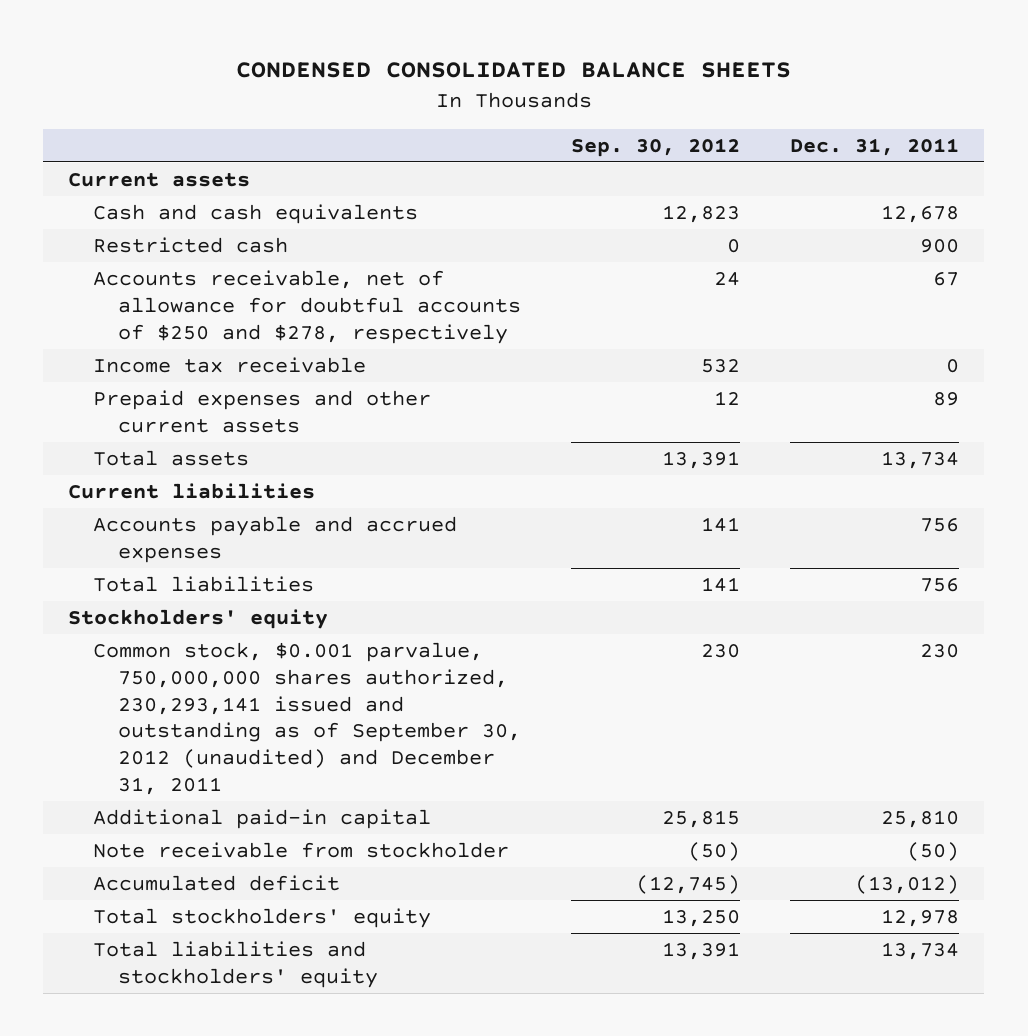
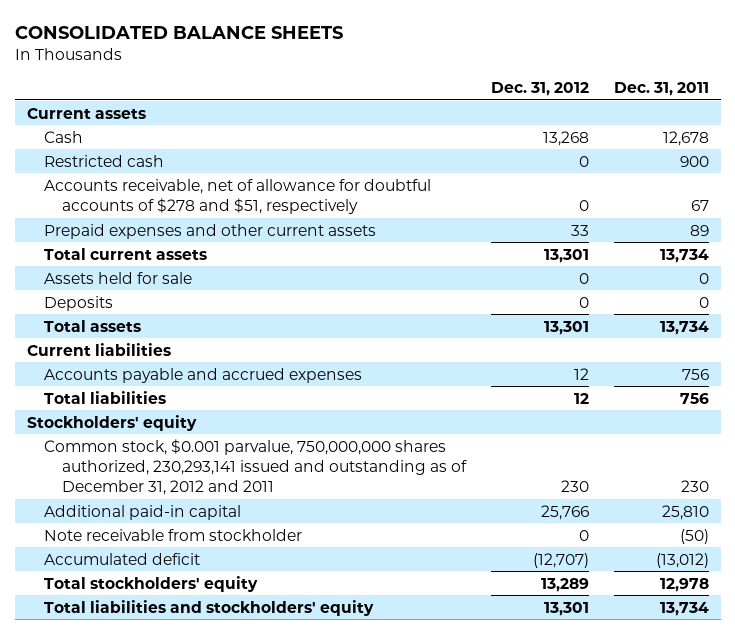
[235,62,791,79] CONDENSED CONSOLIDATED BALANCE SHEETS -> [14,25,343,39] CONSOLIDATED BALANCE SHEETS
[571,137,741,157] Sep. 30, 2012 -> none
none -> [490,81,589,96] Dec. 31, 2012
[93,203,419,224] Cash and cash equivalents -> [44,130,84,143] Cash
[93,356,367,373] Income tax receivable -> none
[93,269,522,344] Accounts receivable, net of allowance for doubtful accounts of $250 and $278, respectively -> [44,178,432,214] Accounts receivable, net of allowance for doubtful accounts of $278 and $51, respectively
none -> [44,247,208,260] Total current assets
none -> [44,271,193,284] Assets held for sale
none -> [44,295,114,311] Deposits
[93,641,522,796] Common stock, $0.001 parvalue, 750,000,000 shares authorized, 230,293,141 issued and outstanding as of September 30, 2012 (unaudited) and December 31, 2011 -> [44,438,467,495] Common stock, $0.001 parvalue, 750,000,000 shares authorized, 230,293,141 issued and outstanding as of December 31, 2012 and 2011

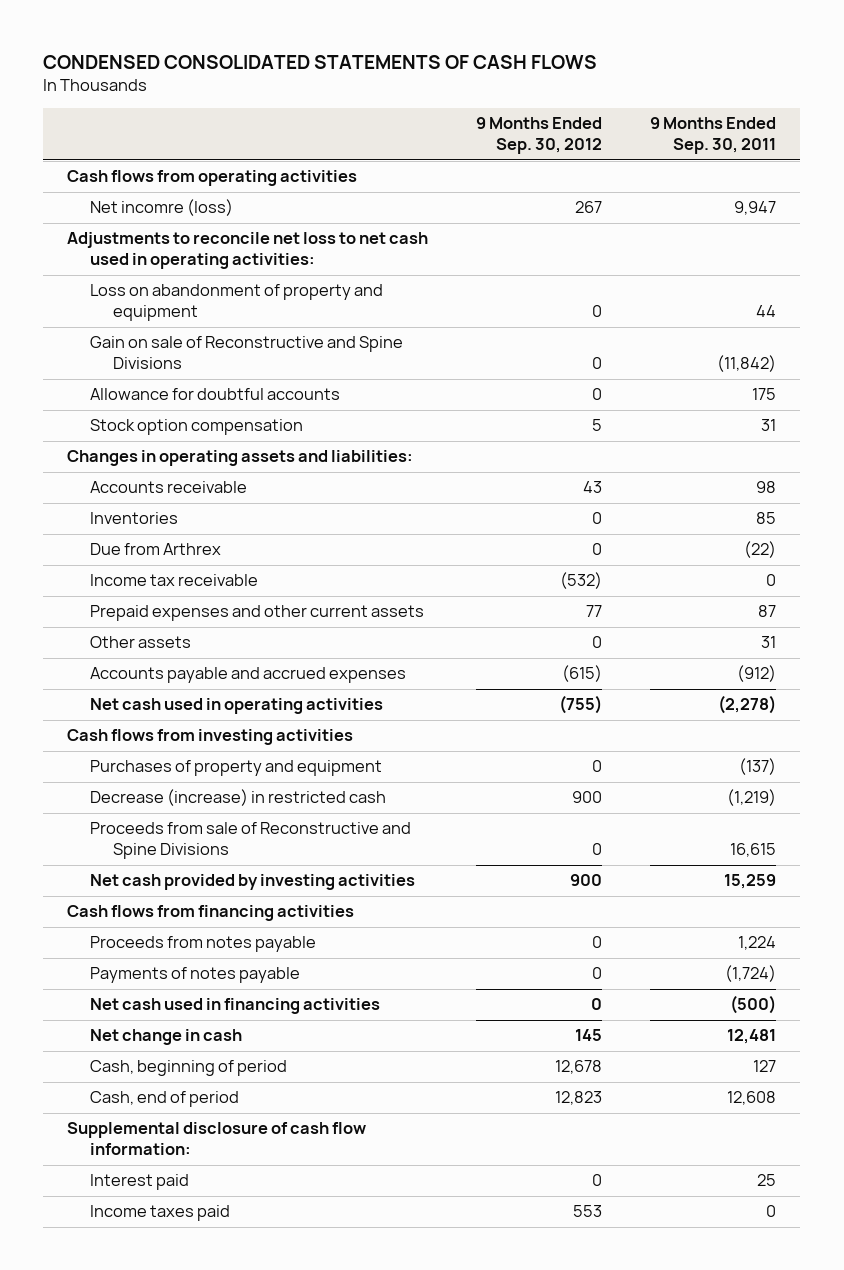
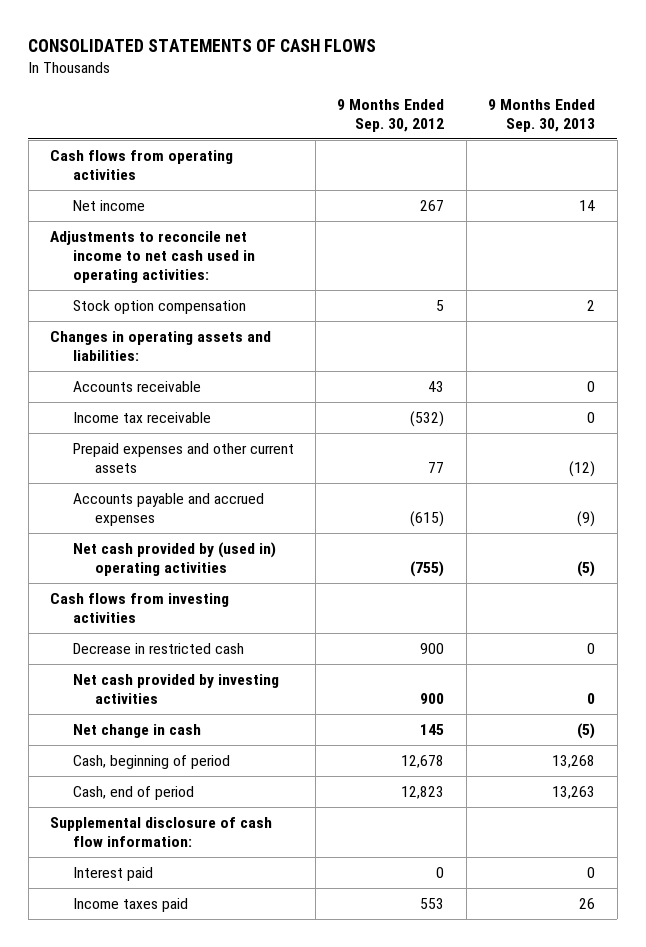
[43,55,598,70] CONDENSED CONSOLIDATED STATEMENTS OF CASH FLOWS -> [28,39,377,53] CONSOLIDATED STATEMENTS OF CASH FLOWS
[650,117,777,155] 9 Months Ended Sep. 30, 2011 -> none
none -> [488,98,596,132] 9 Months Ended Sep. 30, 2013
[89,284,383,322] Loss on abandonment of property and equipment -> none
[89,336,403,370] Gain on sale of Reconstructive and Spine Divisions -> none
[89,388,340,401] Allowance for doubtful accounts -> none
[89,199,233,217] Net incomre (loss) -> [72,200,145,212] Net income
[67,232,429,270] Adjustments to reconcile net loss to net cash used in operating activities: -> [50,231,255,284] Adjustments to reconcile net income to net cash used in operating activities:
[89,512,178,525] Inventories -> none
[89,543,221,556] Due from Arthrex -> none
[89,636,191,649] Other assets -> none
[89,698,383,715] Net cash used in operating activities -> [72,542,276,577] Net cash provided by (used in) operating activities
[89,760,382,777] Purchases of property and equipment -> none
[89,822,411,860] Proceeds from sale of Reconstructive and Spine Divisions -> none
[89,789,386,807] Decrease (increase) in restricted cash -> [72,643,244,655] Decrease in restricted cash
[67,905,355,922] Cash flows from financing activities -> none
[89,936,316,953] Proceeds from notes payable -> none
[89,967,300,984] Payments of notes payable -> none
[89,998,380,1015] Net cash used in financing activities -> none

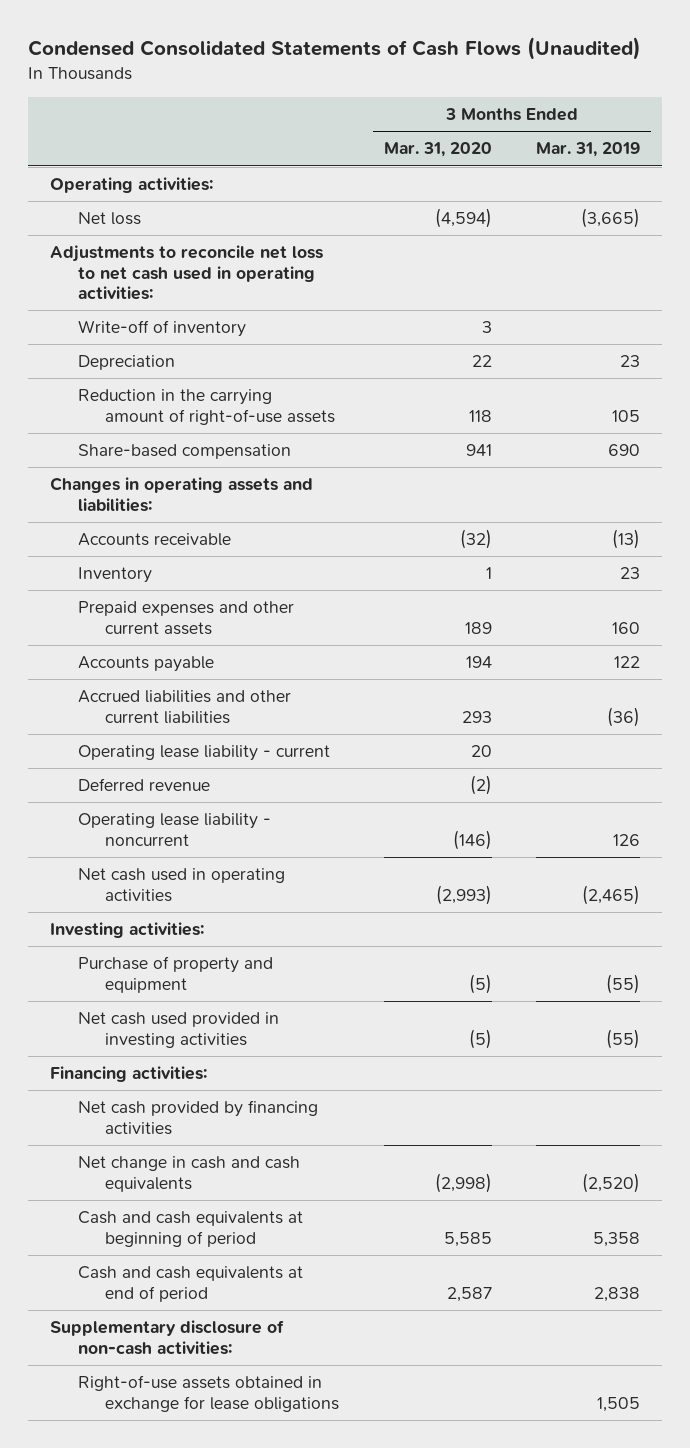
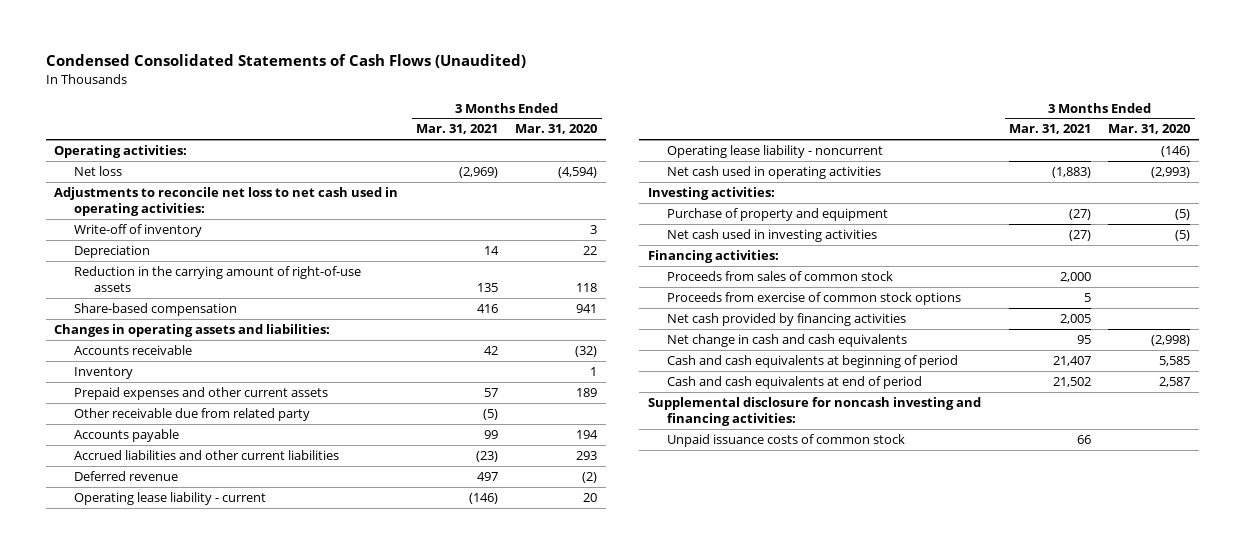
[535,142,640,158] Mar. 31, 2019 -> none
none -> [415,124,498,135] Mar. 31, 2021
none -> [74,408,311,422] Other receivable due from related party
[77,745,330,762] Operating lease liability - current -> [74,492,267,506] Operating lease liability - current
[77,1012,279,1048] Net cash used provided in investing activities -> [667,229,878,243] Net cash used in investing activities
none -> [667,271,894,282] Proceeds from sales of common stock
none -> [667,292,962,306] Proceeds from exercise of common stock options
[50,1320,285,1355] Supplementary disclosure of non-cash activities: -> none
[77,1375,340,1412] Right-of-use assets obtained in exchange for lease obligations -> none
none -> [647,397,981,427] Supplemental disclosure for noncash investing and financing activities:
none -> [667,434,906,448] Unpaid issuance costs of common stock

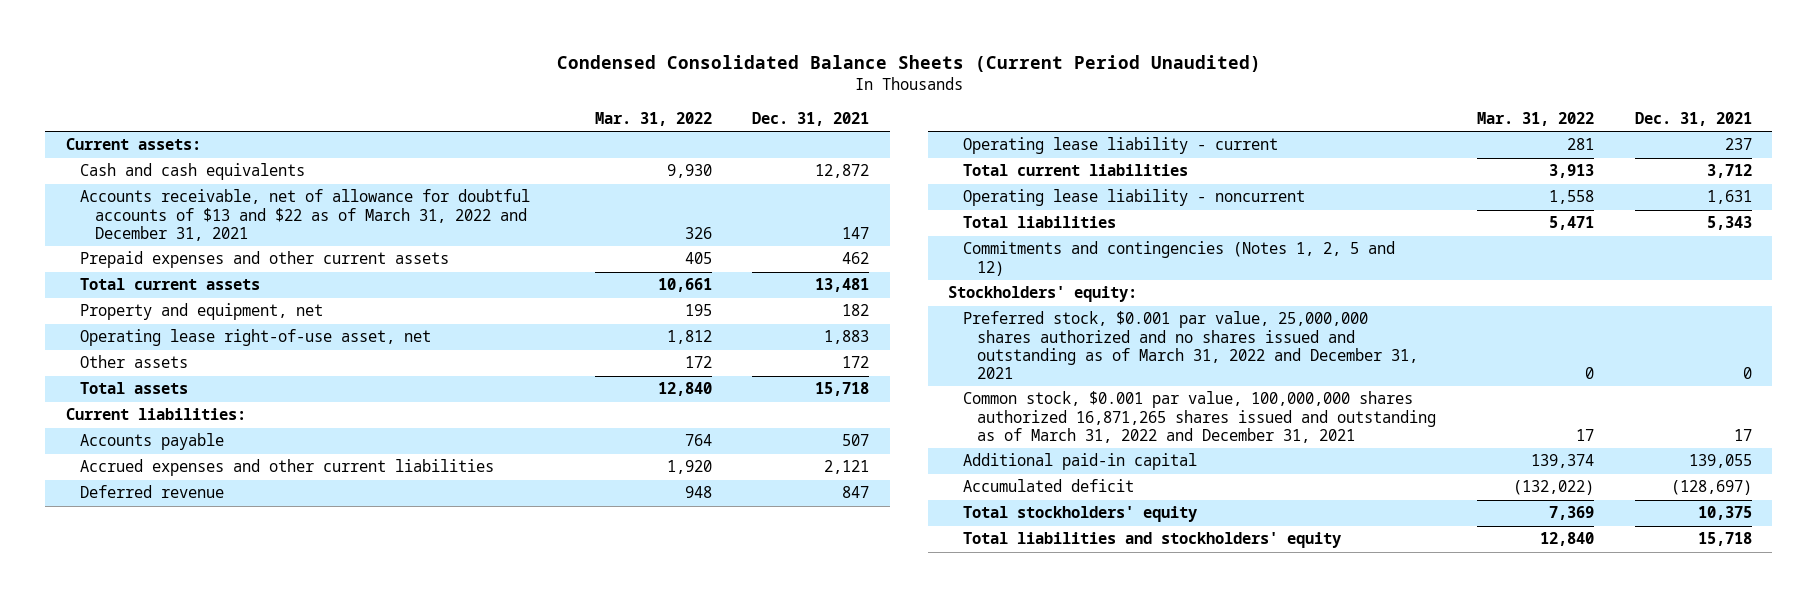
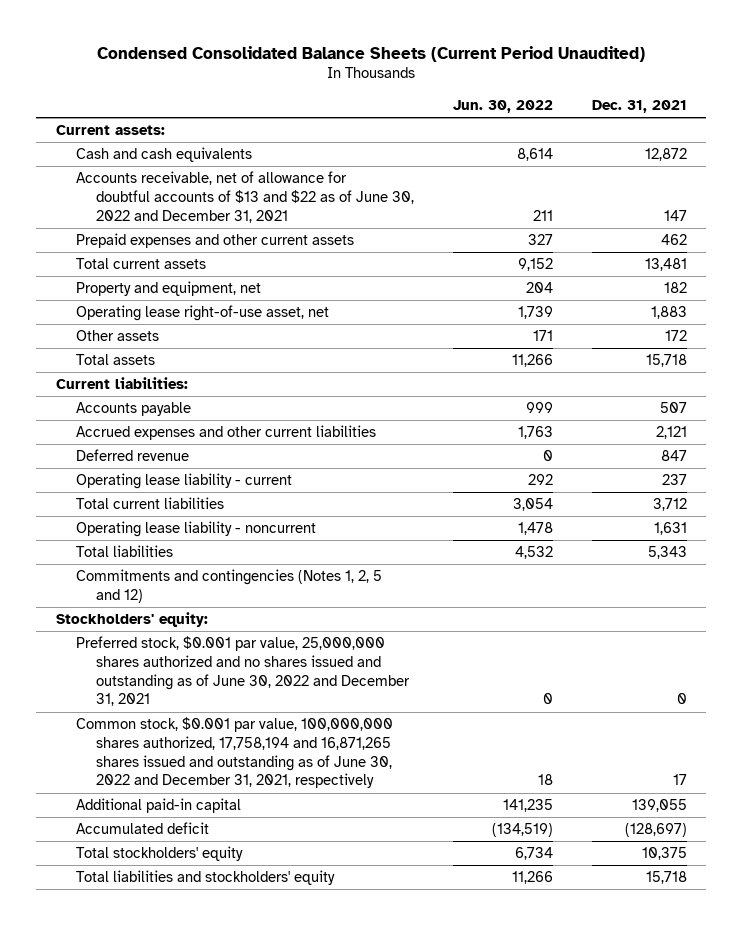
[594,111,712,126] Mar. 31, 2022 -> none
none -> [452,100,553,114] Jun. 30, 2022
[80,189,531,241] Accounts receivable, net of allowance for doubtful accounts of $13 and $22 as of March 31, 2022 and December 31, 2021 -> [75,171,414,223] Accounts receivable, net of allowance for doubtful accounts of $13 and $22 as of June 30, 2022 and December 31, 2021
[962,311,1419,379] Preferred stock, $0.001 par value, 25,000,000 shares authorized and no shares issued and outstanding as of March 31, 2022 and December 31, 2021 -> [75,636,410,707] Preferred stock, $0.001 par value, 25,000,000 shares authorized and no shares issued and outstanding as of June 30, 2022 and December 31, 2021
[962,391,1437,443] Common stock, $0.001 par value, 100,000,000 shares authorized 16,871,265 shares issued and outstanding as of March 31, 2022 and December 31, 2021 -> [75,717,393,789] Common stock, $0.001 par value, 100,000,000 shares authorized, 17,758,194 and 16,871,265 shares issued and outstanding as of June 30, 2022 and December 31, 2021, respectively

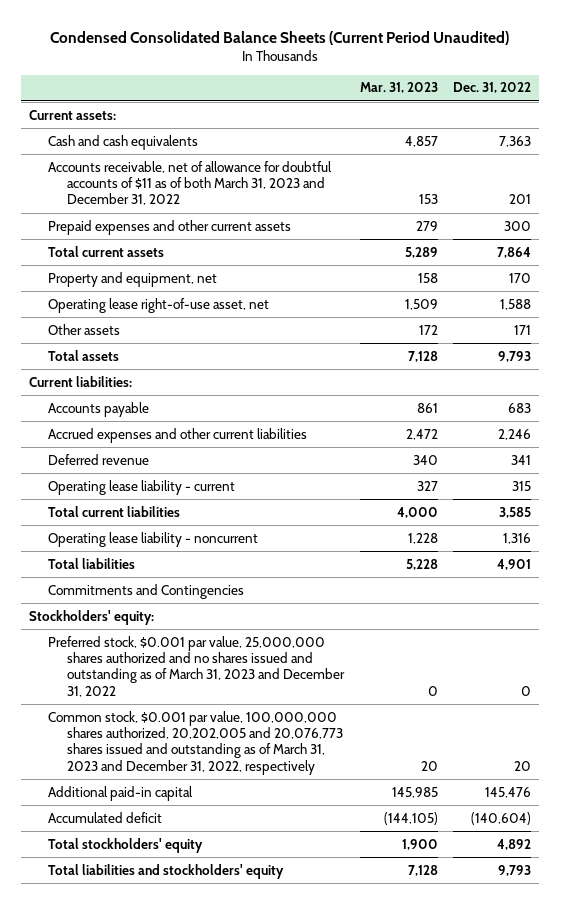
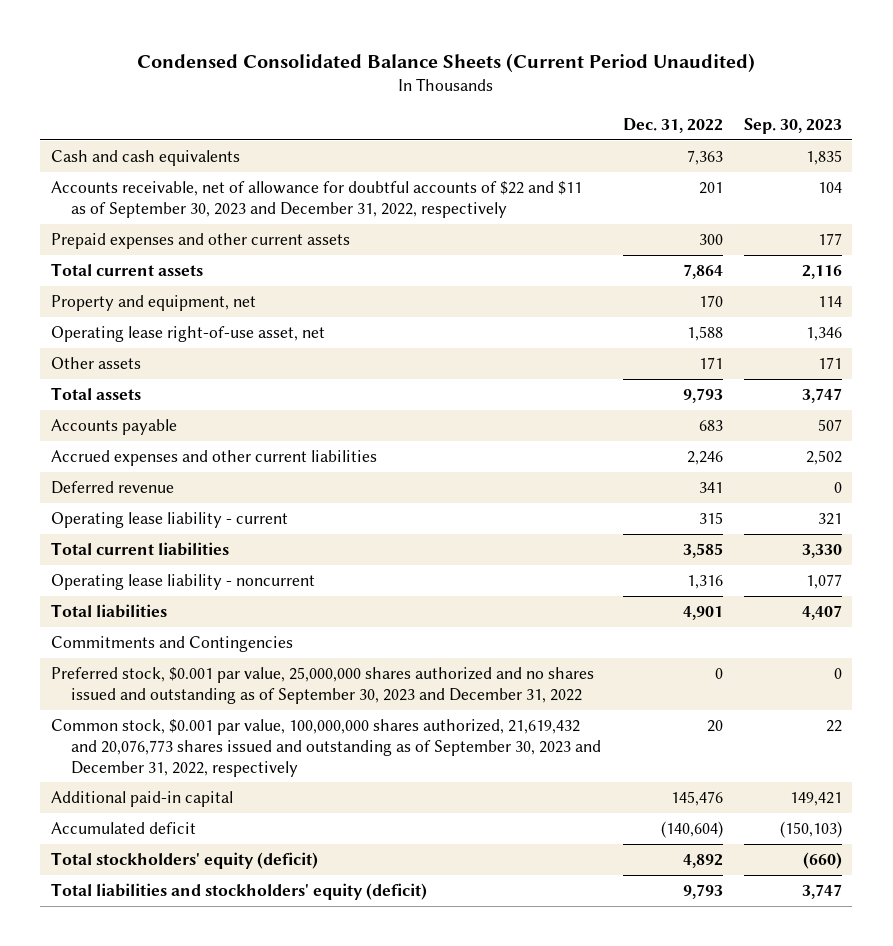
[359,82,438,94] Mar. 31, 2023 -> none
none -> [743,117,842,134] Sep. 30, 2023
[29,109,117,120] Current assets: -> none
[48,160,333,206] Accounts receivable, net of allowance for doubtful accounts of $11 as of both March 31, 2023 and December 31, 2022 -> [51,181,583,218] Accounts receivable, net of allowance for doubtful accounts of $22 and $11 as of September 30, 2023 and December 31, 2022, respectively
[29,375,133,387] Current liabilities: -> none
[29,609,155,625] Stockholders' equity: -> none
[48,635,345,697] Preferred stock, $0.001 par value, 25,000,000 shares authorized and no shares issued and outstanding as of March 31, 2023 and December 31, 2022 -> [51,667,595,704] Preferred stock, $0.001 par value, 25,000,000 shares authorized and no shares issued and outstanding as of September 30, 2023 and December 31, 2022
[48,710,343,775] Common stock, $0.001 par value, 100,000,000 shares authorized, 20,202,005 and 20,076,773 shares issued and outstanding as of March 31, 2023 and December 31, 2022, respectively -> [51,719,602,777] Common stock, $0.001 par value, 100,000,000 shares authorized, 21,619,432 and 20,076,773 shares issued and outstanding as of September 30, 2023 and December 31, 2022, respectively
[48,837,204,853] Total stockholders' equity -> [51,852,319,870] Total stockholders' equity (deficit)
[48,863,285,879] Total liabilities and stockholders' equity -> [51,883,428,901] Total liabilities and stockholders' equity (deficit)

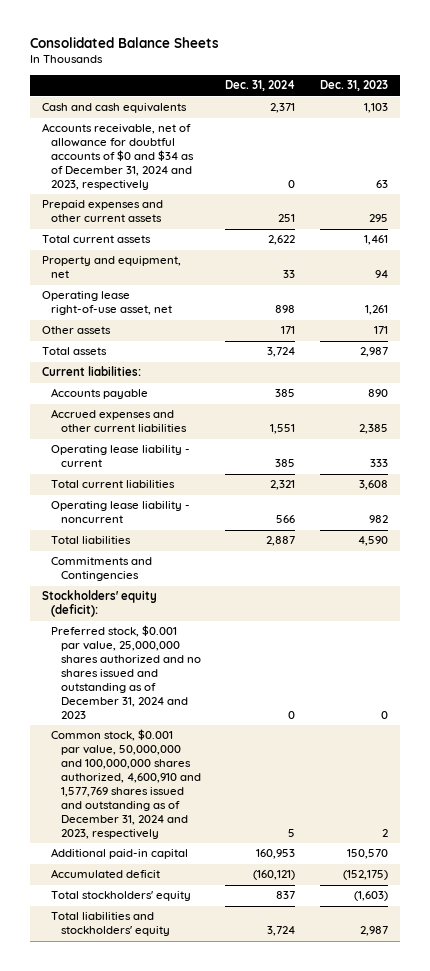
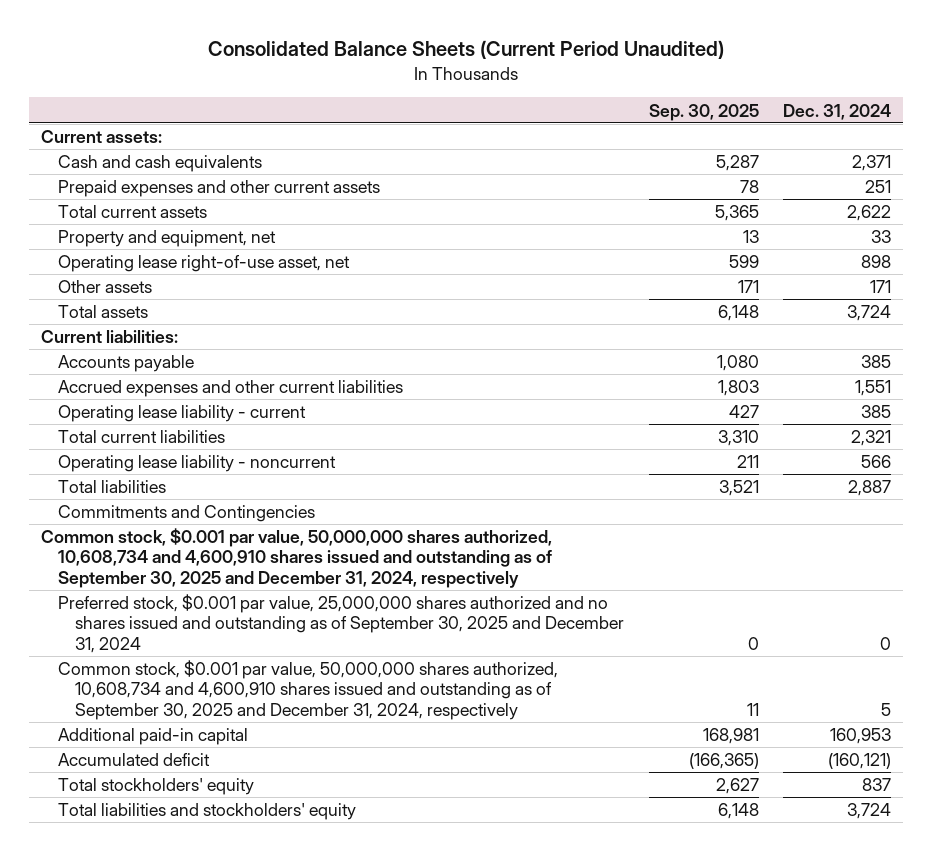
[29,36,219,48] Consolidated Balance Sheets -> [207,40,724,60] Consolidated Balance Sheets (Current Period Unaudited)
[319,80,388,92] Dec. 31, 2023 -> none
none -> [648,103,759,121] Sep. 30, 2025
none -> [41,130,163,144] Current assets:
[42,123,195,190] Accounts receivable, net of allowance for doubtful accounts of $0 and $34 as of December 31, 2024 and 2023, respectively -> none
[42,590,158,618] Stockholders' equity (deficit): -> [41,528,553,588] Common stock, $0.001 par value, 50,000,000 shares authorized, 10,608,734 and 4,600,910 shares issued and outstanding as of September 30, 2025 and December 31, 2024, respectively
[51,625,201,719] Preferred stock, $0.001 par value, 25,000,000 shares authorized and no shares issued and outstanding as of December 31, 2024 and 2023 -> [58,594,625,653] Preferred stock, $0.001 par value, 25,000,000 shares authorized and no shares issued and outstanding as of September 30, 2025 and December 31, 2024
[51,729,201,839] Common stock, $0.001 par value, 50,000,000 and 100,000,000 shares authorized, 4,600,910 and 1,577,769 shares issued and outstanding as of December 31, 2024 and 2023, respectively -> [58,660,559,720] Common stock, $0.001 par value, 50,000,000 shares authorized, 10,608,734 and 4,600,910 shares issued and outstanding as of September 30, 2025 and December 31, 2024, respectively

